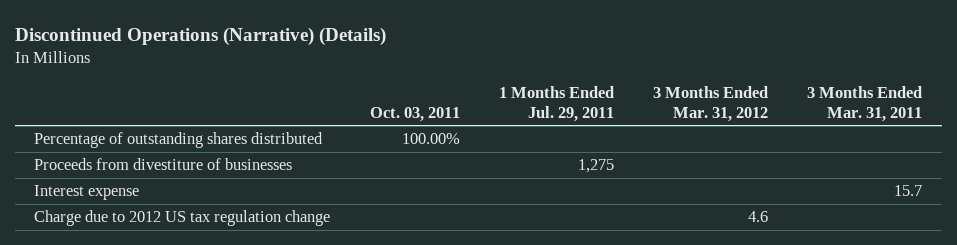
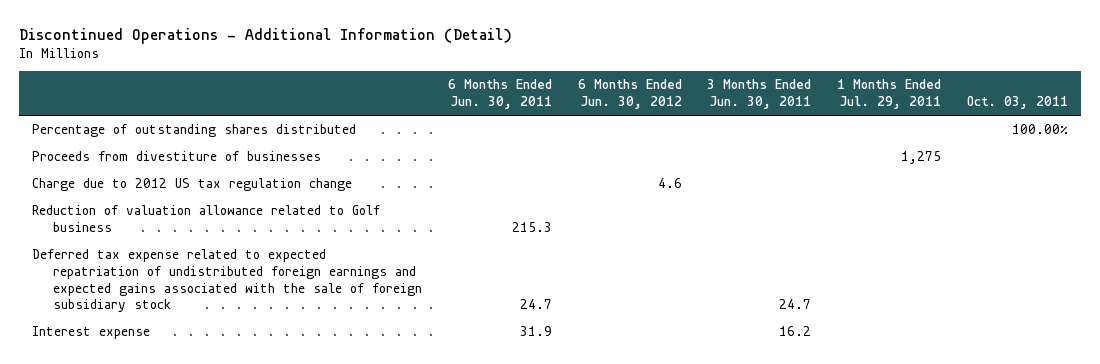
[14,26,386,46] Discontinued Operations (Narrative) (Details) -> [19,27,513,44] Discontinued Operations - Additional Information (Detail)
[653,86,769,122] 3 Months Ended Mar. 31, 2012 -> none
[807,86,923,122] 3 Months Ended Mar. 31, 2011 -> none
none -> [447,79,552,110] 6 Months Ended Jun. 30, 2011
none -> [577,79,682,110] 6 Months Ended Jun. 30, 2012
none -> [707,79,812,110] 3 Months Ended Jun. 30, 2011
none -> [32,205,381,232] Reduction of valuation allowance related to Golf business
none -> [32,249,423,313] Deferred tax expense related to expected repatriation of undistributed foreign earnings and expected gains associated with the sale of foreign subsidiary stock
[34,185,140,201] Interest expense -> [32,326,151,340] Interest expense

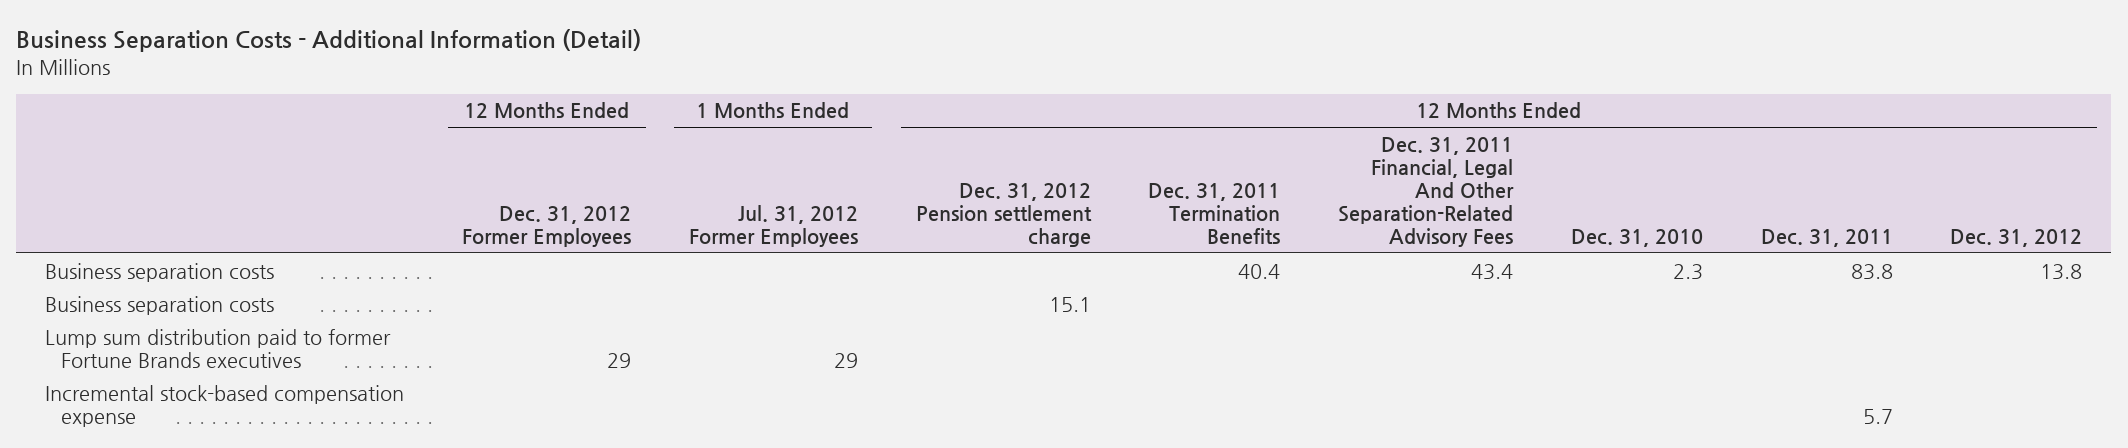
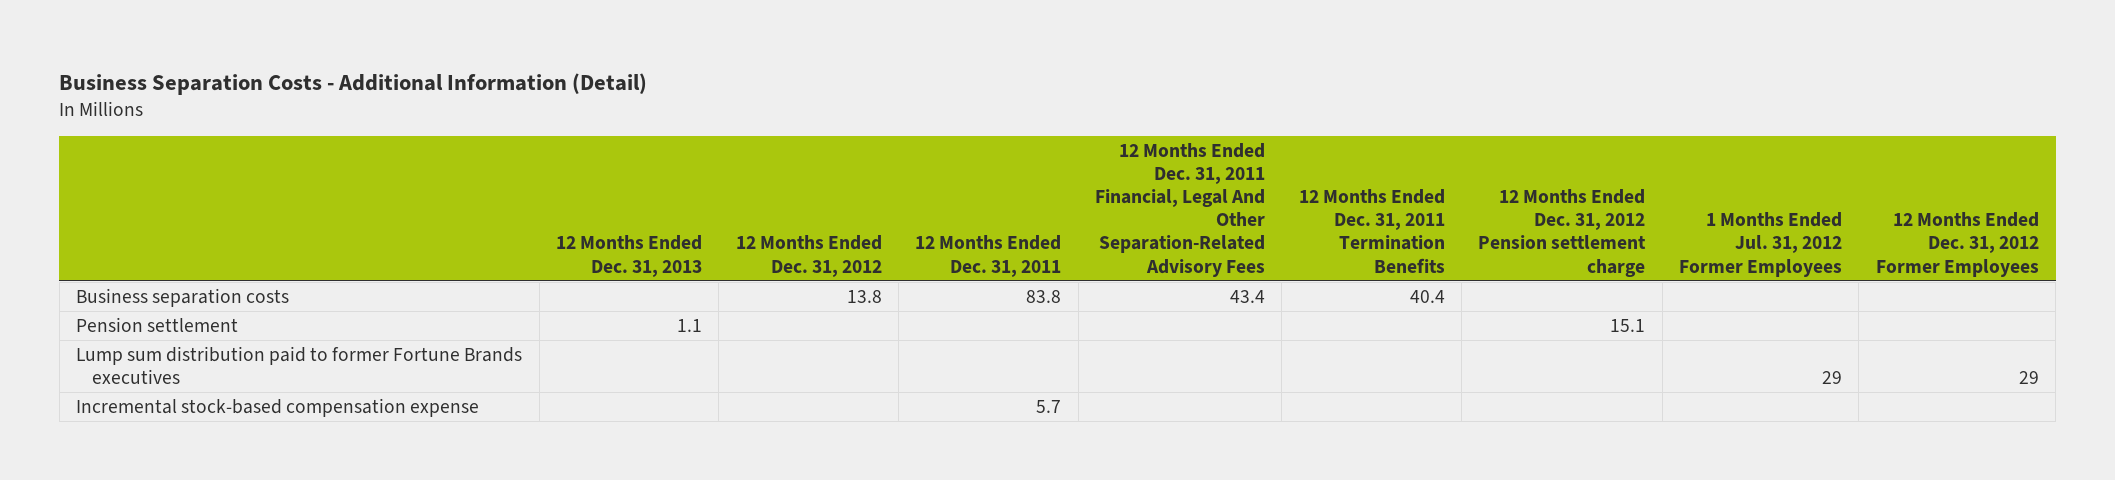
[1570,229,1703,248] Dec. 31, 2010 -> none
none -> [556,235,703,277] 12 Months Ended Dec. 31, 2013
[45,295,275,315] Business separation costs -> [76,316,239,332] Pension settlement

